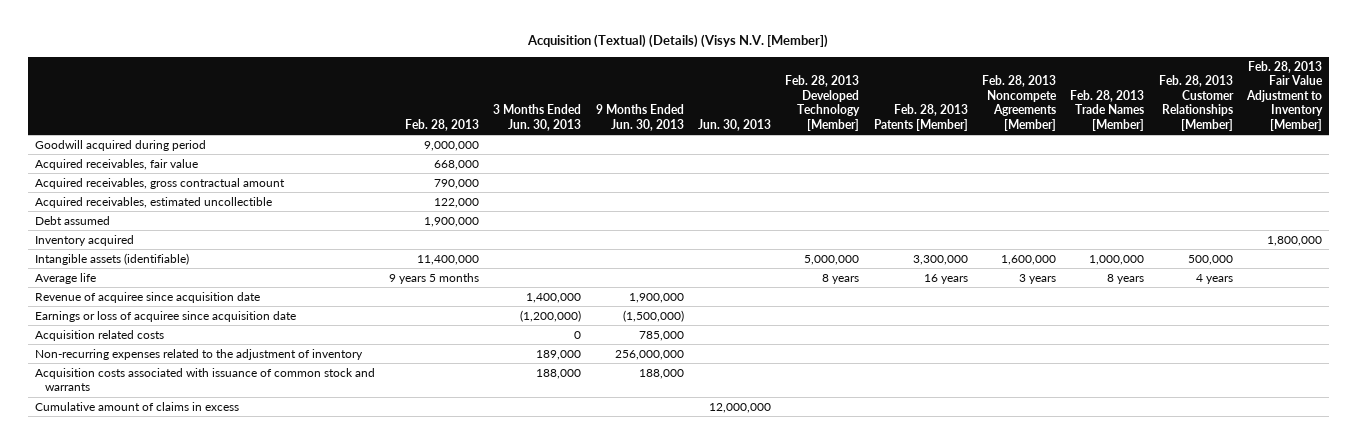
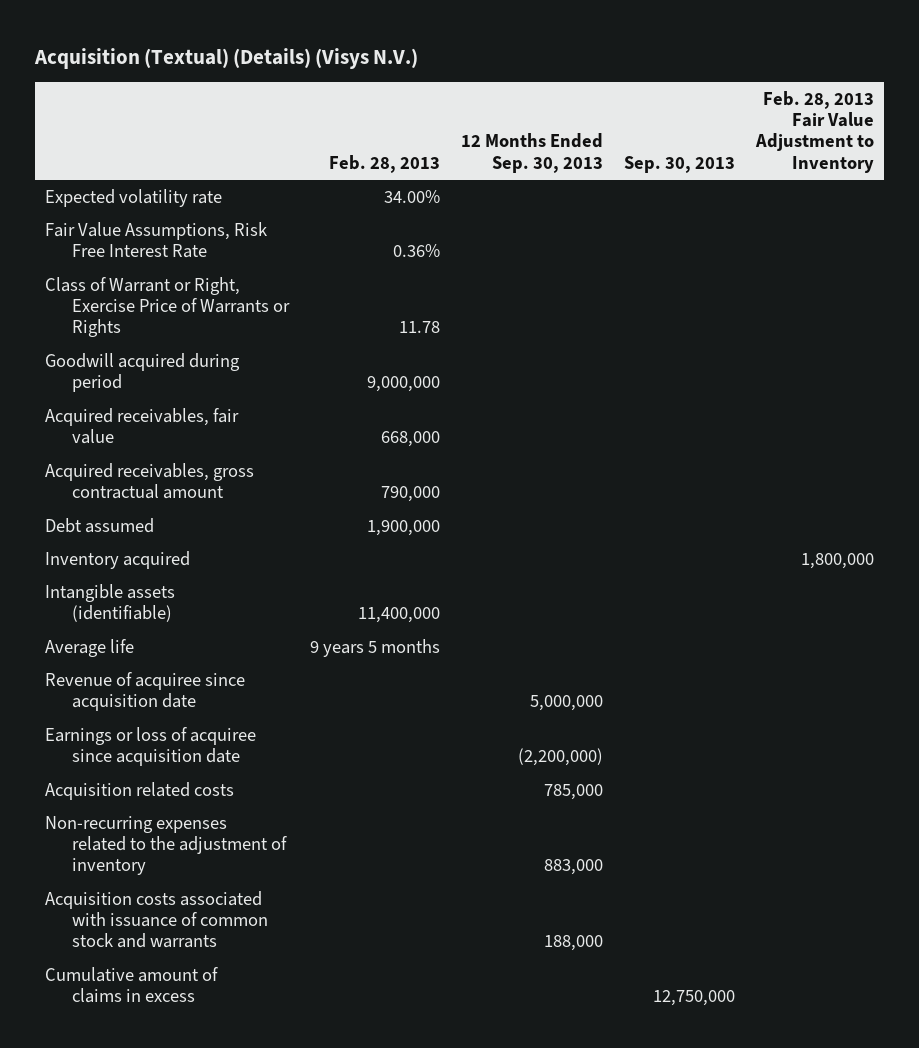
[527,34,829,49] Acquisition (Textual) (Details) (Visys N.V. [Member]) -> [34,47,419,69] Acquisition (Textual) (Details) (Visys N.V.)
[493,104,582,131] 3 Months Ended Jun. 30, 2013 -> none
[595,104,684,131] 9 Months Ended Jun. 30, 2013 -> none
[698,118,772,131] Jun. 30, 2013 -> none
[785,75,861,131] Feb. 28, 2013 Developed Technology [Member] -> none
[873,104,968,131] Feb. 28, 2013 Patents [Member] -> none
[982,75,1058,131] Feb. 28, 2013 Noncompete Agreements [Member] -> none
[1070,89,1145,131] Feb. 28, 2013 Trade Names [Member] -> none
[1158,75,1234,131] Feb. 28, 2013 Customer Relationships [Member] -> none
[1246,60,1324,131] Feb. 28, 2013 Fair Value Adjustment to Inventory [Member] -> none
none -> [461,133,604,173] 12 Months Ended Sep. 30, 2013
none -> [623,155,735,173] Sep. 30, 2013
none -> [754,90,874,173] Feb. 28, 2013 Fair Value Adjustment to Inventory
none -> [45,188,223,207] Expected volatility rate
none -> [45,221,268,259] Fair Value Assumptions, Risk Free Interest Rate
none -> [45,276,291,338] Class of Warrant or Right, Exercise Price of Warrants or Rights
[34,196,272,208] Acquired receivables, estimated uncollectible -> none

